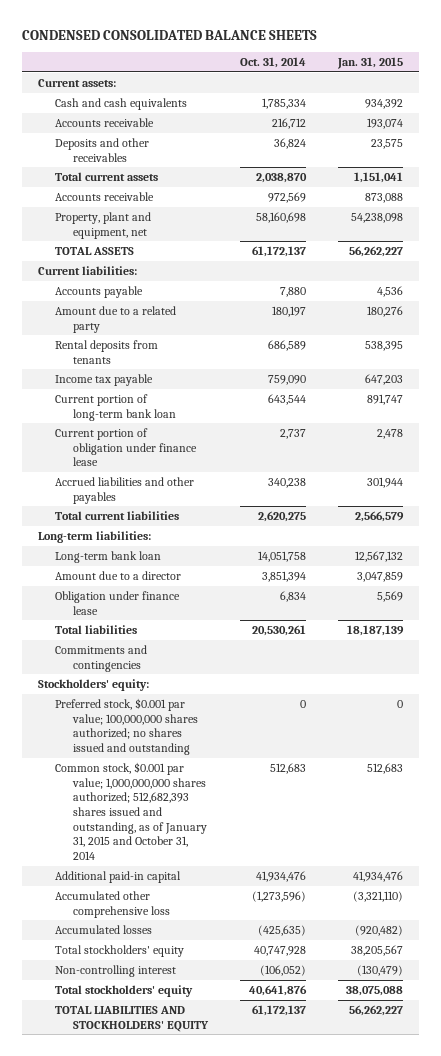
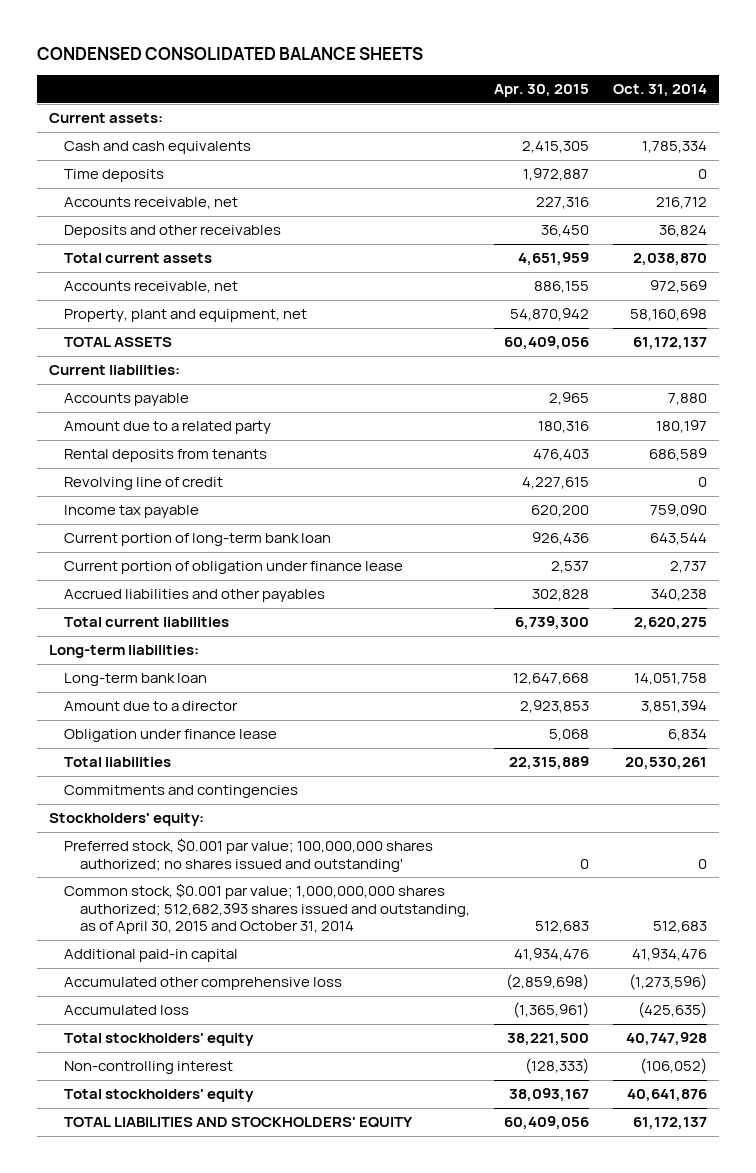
[337,57,404,70] Jan. 31, 2015 -> none
none -> [493,84,589,98] Apr. 30, 2015
none -> [64,169,165,183] Time deposits
[55,117,155,127] Accounts receivable -> [64,197,239,210] Accounts receivable, net
[55,191,155,201] Accounts receivable -> [64,281,239,294] Accounts receivable, net
none -> [64,477,224,491] Revolving line of credit
[55,697,198,755] Preferred stock, $0.001 par value; 100,000,000 shares authorized; no shares issued and outstanding -> [64,838,434,872] Preferred stock, $0.001 par value; 100,000,000 shares authorized; no shares issued and outstanding'
[55,761,207,860] Common stock, $0.001 par value; 1,000,000,000 shares authorized; 512,682,393 shares issued and outstanding, as of January 31, 2015 and October 31, 2014 -> [64,883,470,935] Common stock, $0.001 par value; 1,000,000,000 shares authorized; 512,682,393 shares issued and outstanding, as of April 30, 2015 and October 31, 2014
[55,924,153,934] Accumulated losses -> [64,1005,190,1016] Accumulated loss

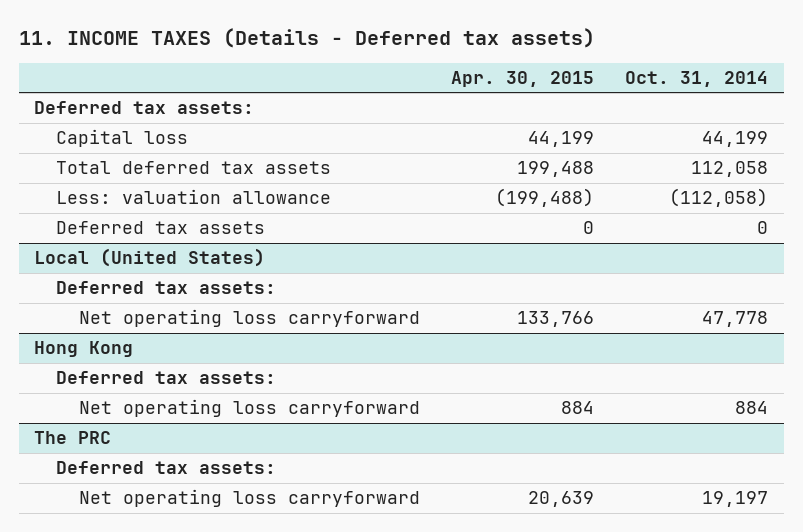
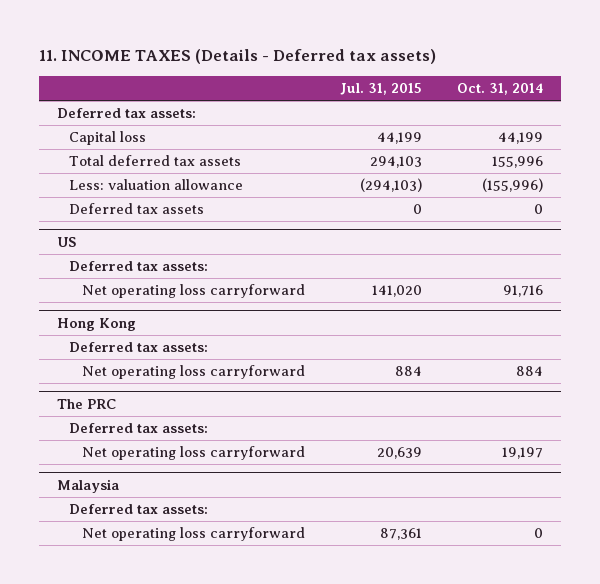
[450,70,594,87] Apr. 30, 2015 -> none
none -> [339,82,422,95] Jul. 31, 2015
[691,161,769,178] 112,058 -> [492,156,544,169] 155,996
[669,188,769,208] (112,058) -> [482,178,544,193] (155,996)
[34,248,266,268] Local (United States) -> none
none -> [56,237,76,248] US
[702,311,769,328] 47,778 -> [503,285,544,298] 91,716
none -> [56,479,119,494] Malaysia
none -> [69,504,209,515] Deferred tax assets:
none -> [81,527,305,542] Net operating loss carryforward

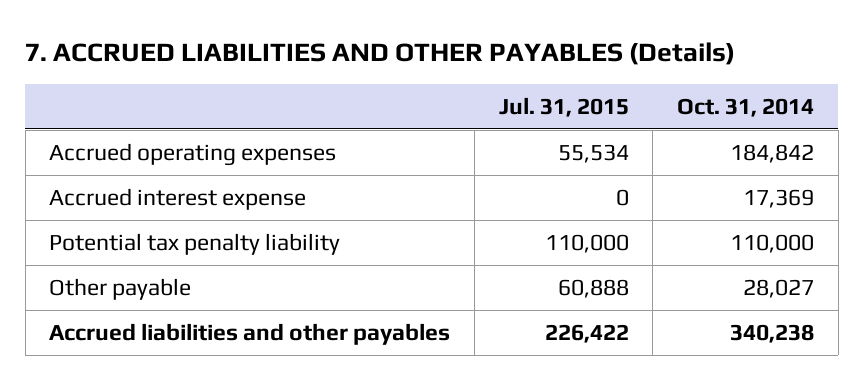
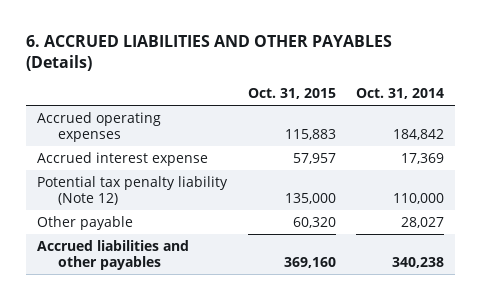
[25,41,736,65] 7. ACCRUED LIABILITIES AND OTHER PAYABLES (Details) -> [26,35,393,72] 6. ACCRUED LIABILITIES AND OTHER PAYABLES (Details)
[498,96,629,117] Jul. 31, 2015 -> none
none -> [247,88,336,100] Oct. 31, 2015
[49,232,341,255] Potential tax penalty liability -> [36,175,228,206] Potential tax penalty liability (Note 12)

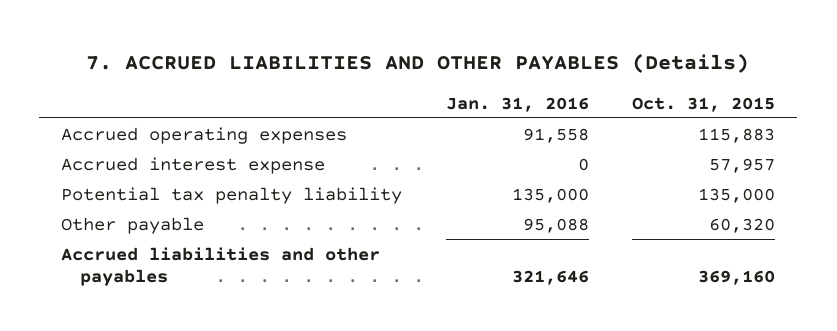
[26,35,393,72] 6. ACCRUED LIABILITIES AND OTHER PAYABLES (Details) -> [86,52,750,73] 7. ACCRUED LIABILITIES AND OTHER PAYABLES (Details)
[356,88,445,100] Oct. 31, 2014 -> none
none -> [445,96,589,112] Jan. 31, 2016
[36,175,228,206] Potential tax penalty liability (Note 12) -> [61,186,403,204] Potential tax penalty liability

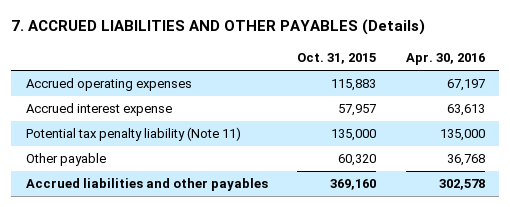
[445,96,589,112] Jan. 31, 2016 -> none
none -> [405,53,485,66] Apr. 30, 2016
[61,186,403,204] Potential tax penalty liability -> [25,127,241,142] Potential tax penalty liability (Note 11)

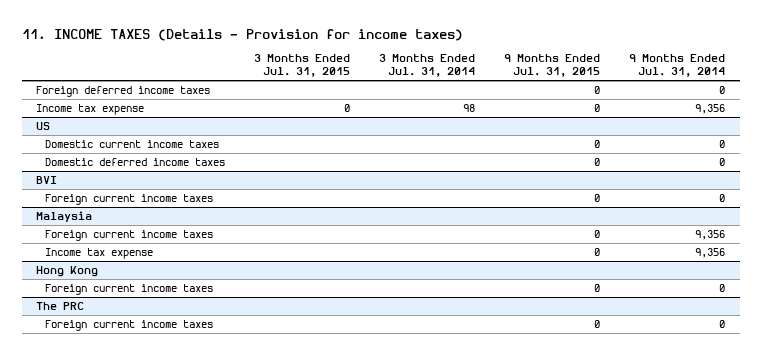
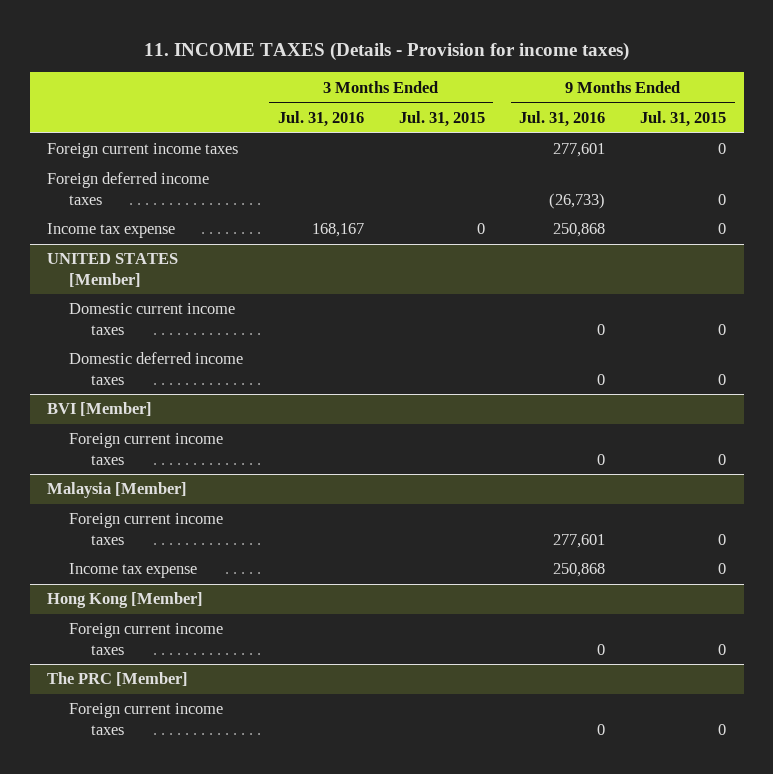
[379,54,476,78] 3 Months Ended Jul. 31, 2014 -> none
[629,54,726,78] 9 Months Ended Jul. 31, 2014 -> none
none -> [277,110,364,127] Jul. 31, 2016
none -> [519,110,606,127] Jul. 31, 2016
none -> [47,143,239,159] Foreign current income taxes
[36,122,51,131] US -> [47,253,179,287] UNITED STATES [Member]
[36,176,58,185] BVI -> [47,402,153,417] BVI [Member]
[36,211,93,223] Malaysia -> [47,482,188,499] Malaysia [Member]
[36,266,99,278] Hong Kong -> [47,592,204,609] Hong Kong [Member]
[36,302,85,311] The PRC -> [47,672,189,687] The PRC [Member]

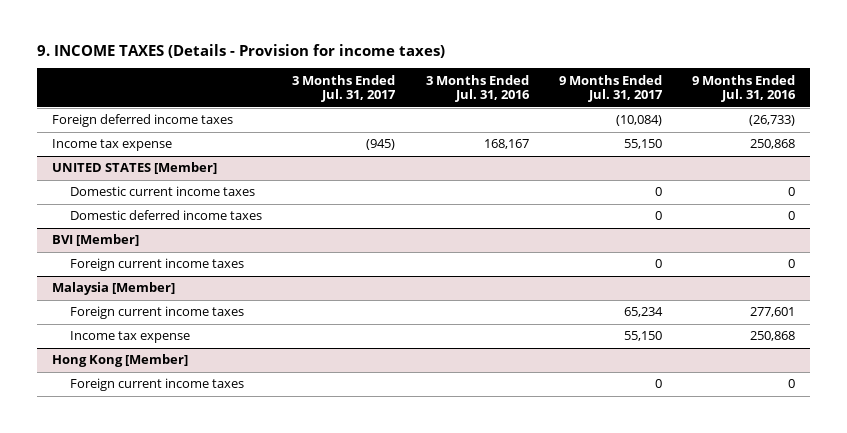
[143,41,629,61] 11. INCOME TAXES (Details - Provision for income taxes) -> [36,43,445,58] 9. INCOME TAXES (Details - Provision for income taxes)
[398,110,485,127] Jul. 31, 2015 -> none
[640,110,727,127] Jul. 31, 2015 -> none
none -> [292,74,397,103] 3 Months Ended Jul. 31, 2017
none -> [559,74,664,103] 9 Months Ended Jul. 31, 2017
[47,143,239,159] Foreign current income taxes -> none
[47,672,189,687] The PRC [Member] -> none
[69,703,224,735] Foreign current income taxes -> none

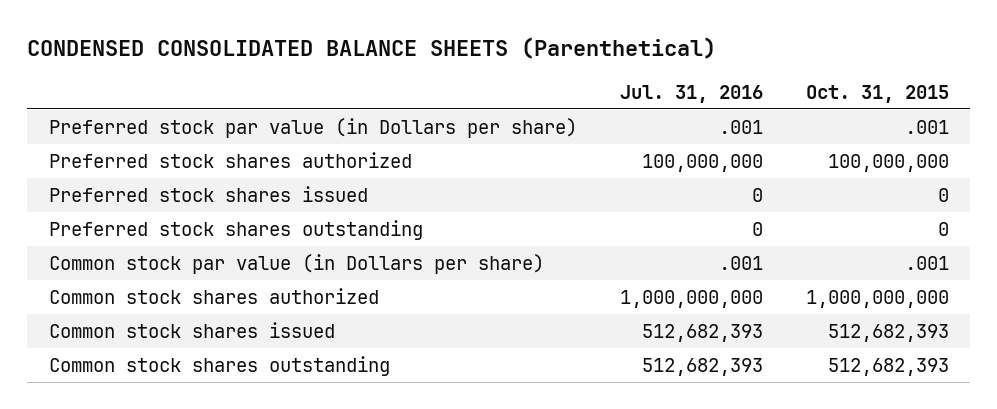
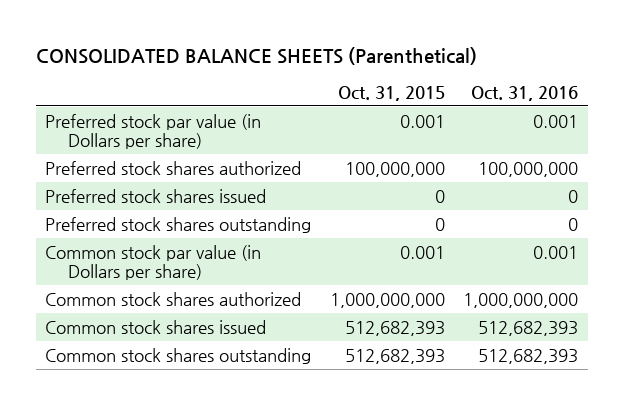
[26,37,716,60] CONDENSED CONSOLIDATED BALANCE SHEETS (Parenthetical) -> [36,46,478,65] CONSOLIDATED BALANCE SHEETS (Parenthetical)
[619,84,763,103] Jul. 31, 2016 -> none
none -> [471,85,579,101] Oct. 31, 2016
[904,119,949,134] .001 -> [399,114,445,128] 0.001
[904,255,949,270] .001 -> [399,245,445,259] 0.001

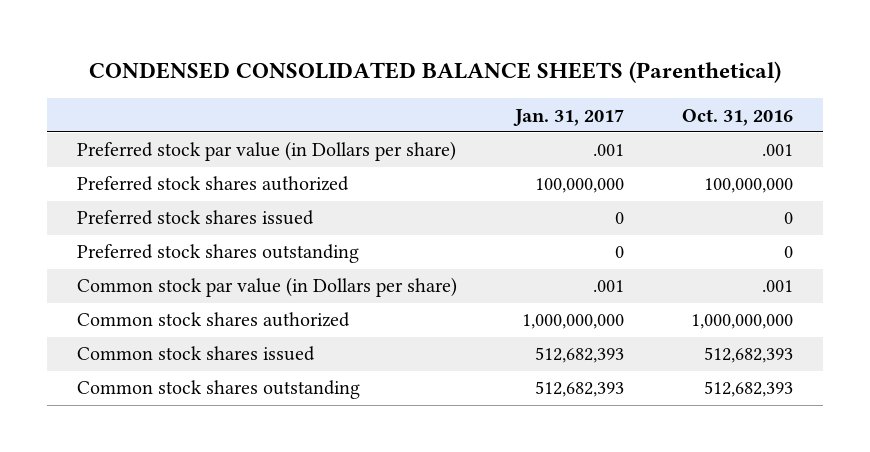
[36,46,478,65] CONSOLIDATED BALANCE SHEETS (Parenthetical) -> [88,61,781,84] CONDENSED CONSOLIDATED BALANCE SHEETS (Parenthetical)
[337,85,445,101] Oct. 31, 2015 -> none
none -> [512,108,624,126] Jan. 31, 2017
[533,114,579,128] 0.001 -> [762,144,794,157] .001
[533,245,579,259] 0.001 -> [762,280,794,293] .001

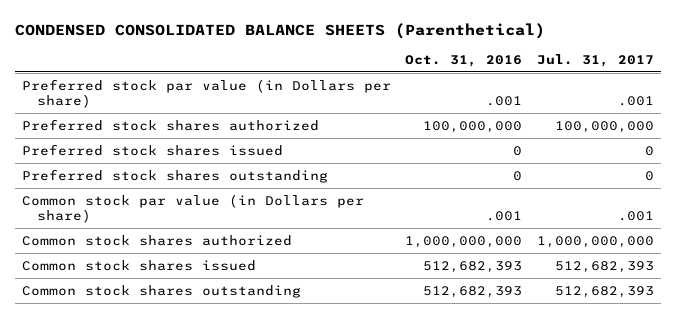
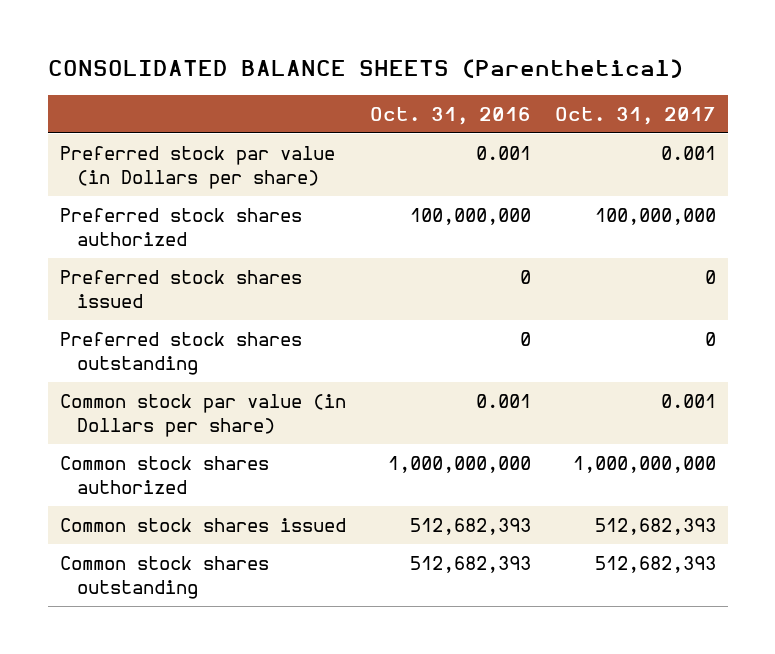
[15,22,546,39] CONDENSED CONSOLIDATED BALANCE SHEETS (Parenthetical) -> [47,59,683,79] CONSOLIDATED BALANCE SHEETS (Parenthetical)
[536,53,654,67] Jul. 31, 2017 -> none
none -> [554,106,716,125] Oct. 31, 2017
[486,95,523,106] .001 -> [475,145,531,160] 0.001
[486,210,523,221] .001 -> [475,393,531,408] 0.001

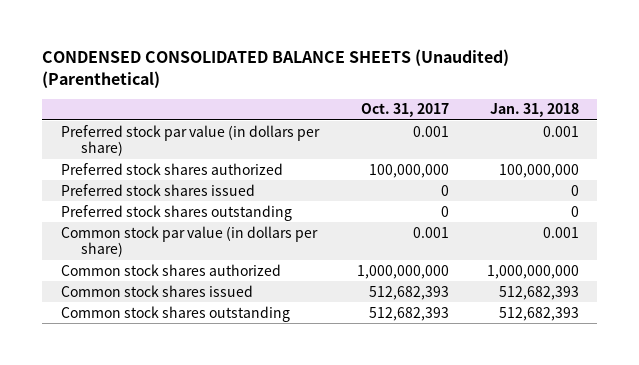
[47,59,683,79] CONSOLIDATED BALANCE SHEETS (Parenthetical) -> [41,49,509,88] CONDENSED CONSOLIDATED BALANCE SHEETS (Unaudited) (Parenthetical)
[369,106,531,125] Oct. 31, 2016 -> none
none -> [489,103,579,118] Jan. 31, 2018
[59,145,335,189] Preferred stock par value (in Dollars per share) -> [60,124,320,157] Preferred stock par value (in dollars per share)
[59,393,346,437] Common stock par value (in Dollars per share) -> [60,225,318,258] Common stock par value (in dollars per share)

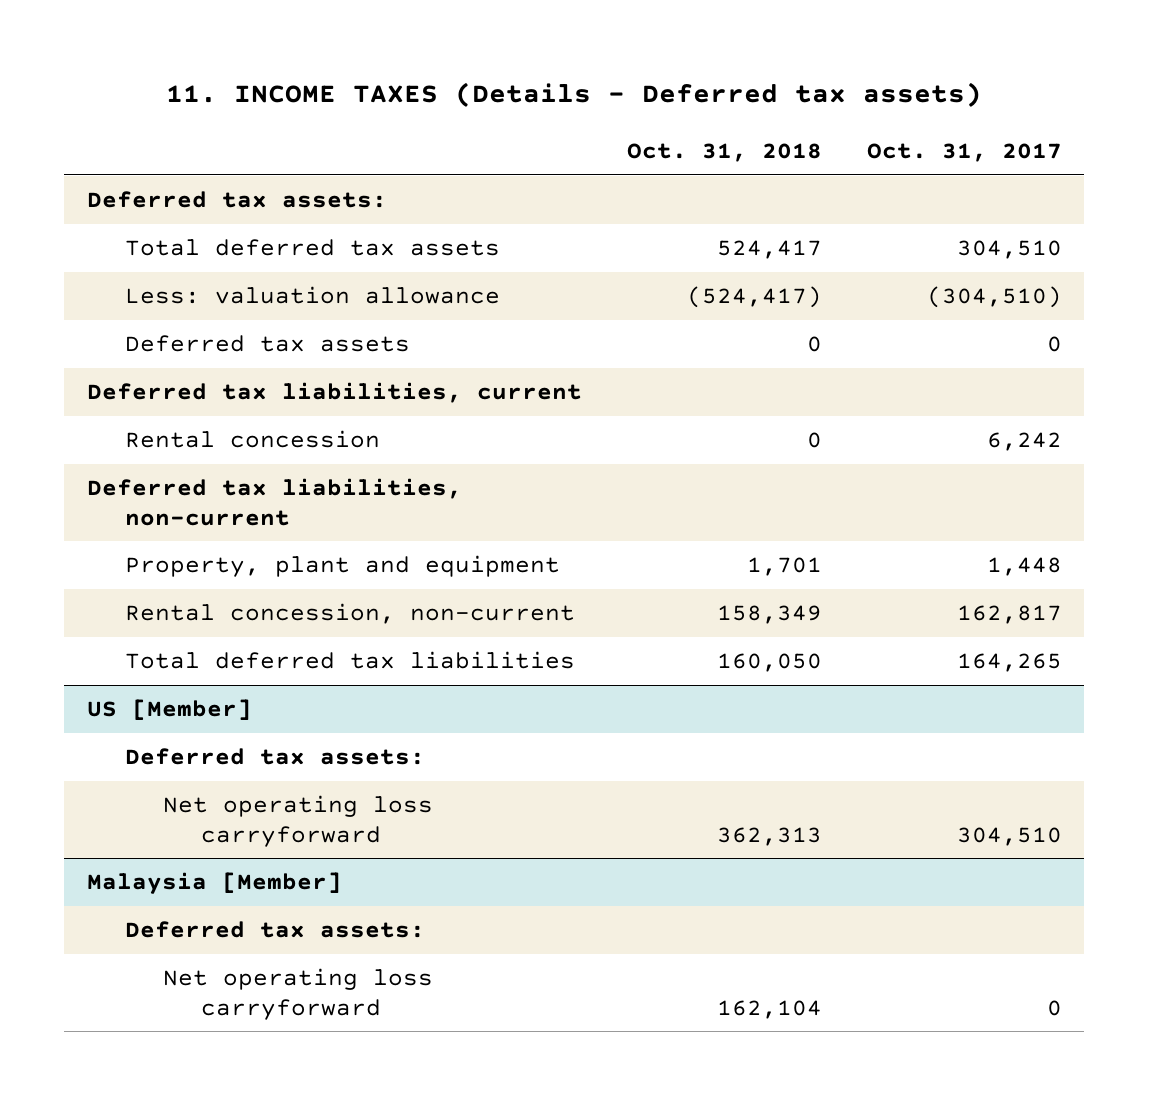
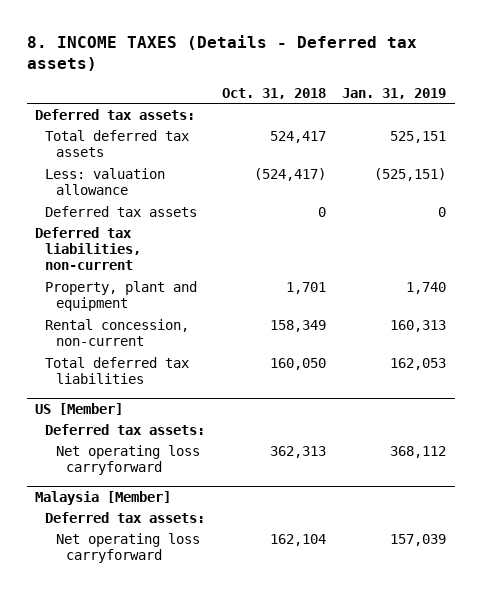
[166,82,983,108] 11. INCOME TAXES (Details - Deferred tax assets) -> [26,34,417,71] 8. INCOME TAXES (Details - Deferred tax assets)
[866,142,1062,162] Oct. 31, 2017 -> none
none -> [342,87,447,99] Jan. 31, 2019
[86,382,582,404] Deferred tax liabilities, current -> none
[125,430,381,449] Rental concession -> none

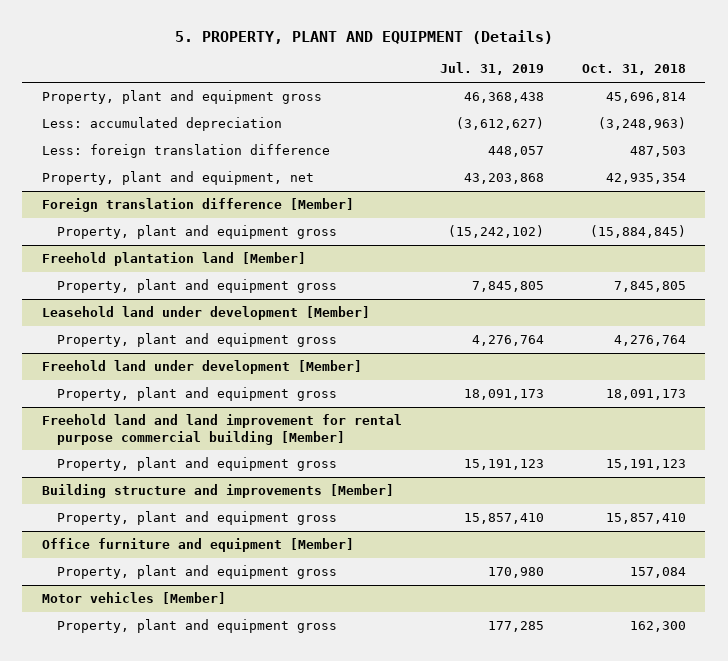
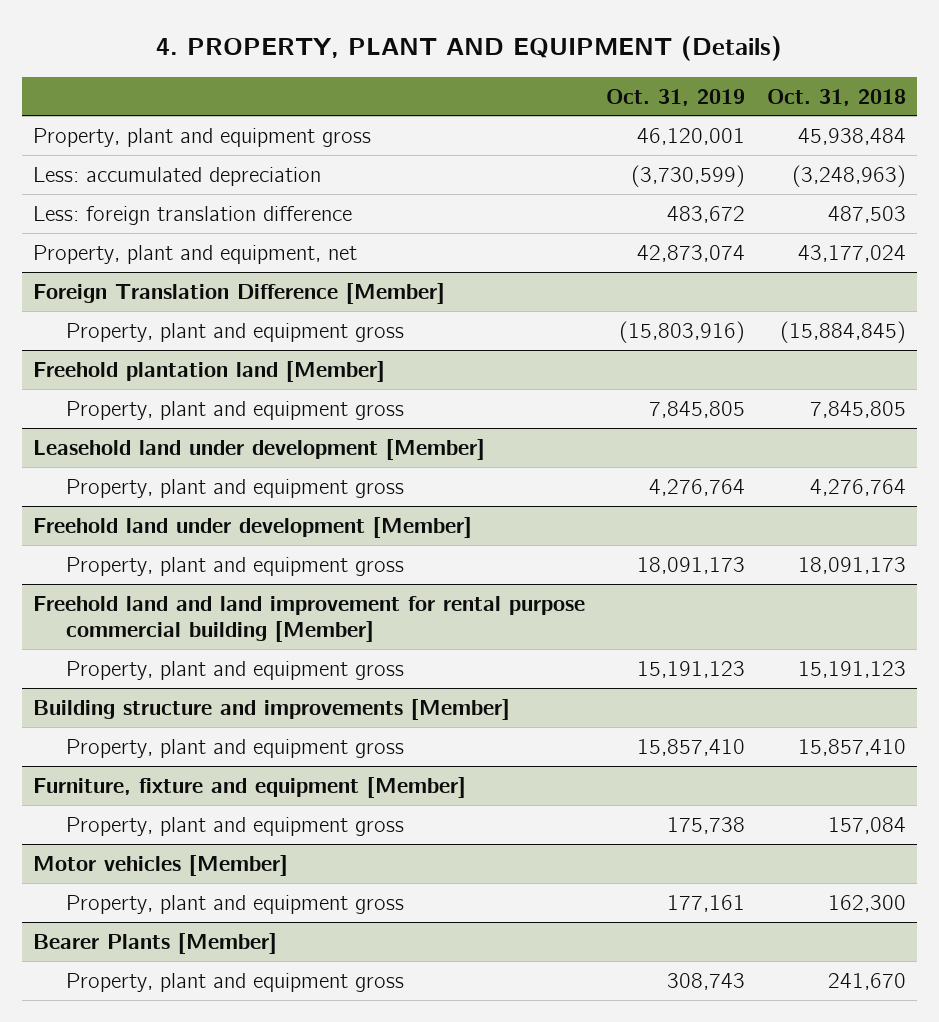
[174,30,553,45] 5. PROPERTY, PLANT AND EQUIPMENT (Details) -> [156,36,783,62] 4. PROPERTY, PLANT AND EQUIPMENT (Details)
[439,62,544,76] Jul. 31, 2019 -> none
none -> [606,88,746,106] Oct. 31, 2019
[606,92,687,104] 45,696,814 -> [797,127,906,145] 45,938,484
[606,173,687,185] 42,935,354 -> [797,244,906,262] 43,177,024
[41,198,354,213] Foreign translation difference [Member] -> [32,282,445,304] Foreign Translation Difference [Member]
[41,538,354,553] Office furniture and equipment [Member] -> [32,776,466,798] Furniture, fixture and equipment [Member]
none -> [32,932,277,954] Bearer Plants [Member]
none -> [65,972,404,992] Property, plant and equipment gross

